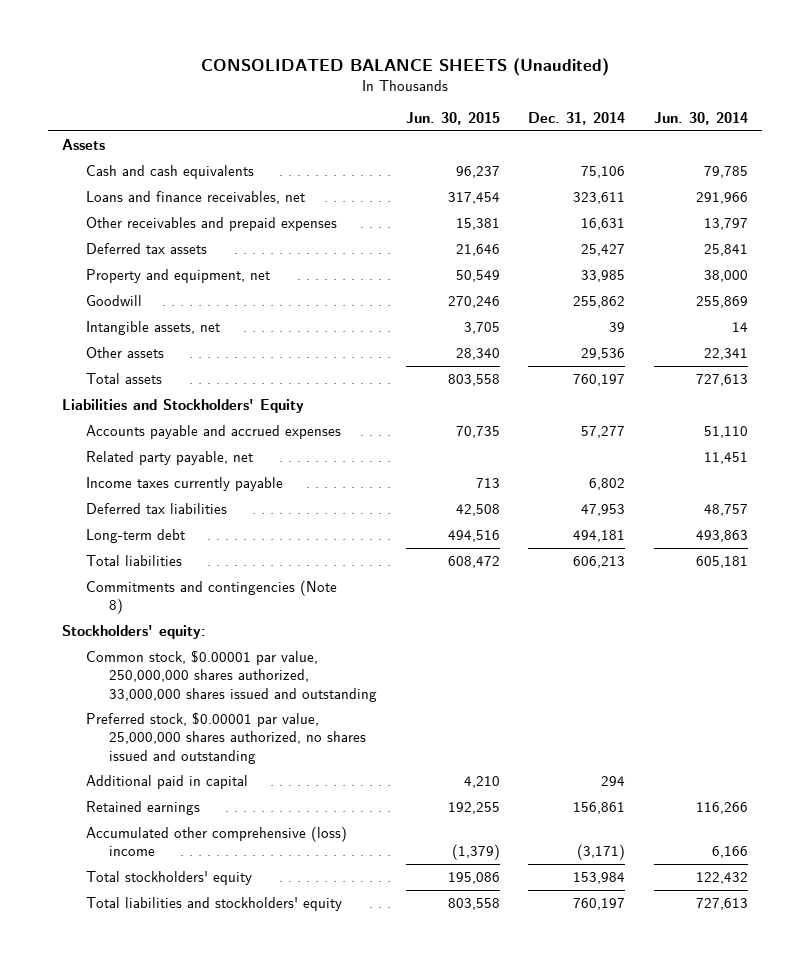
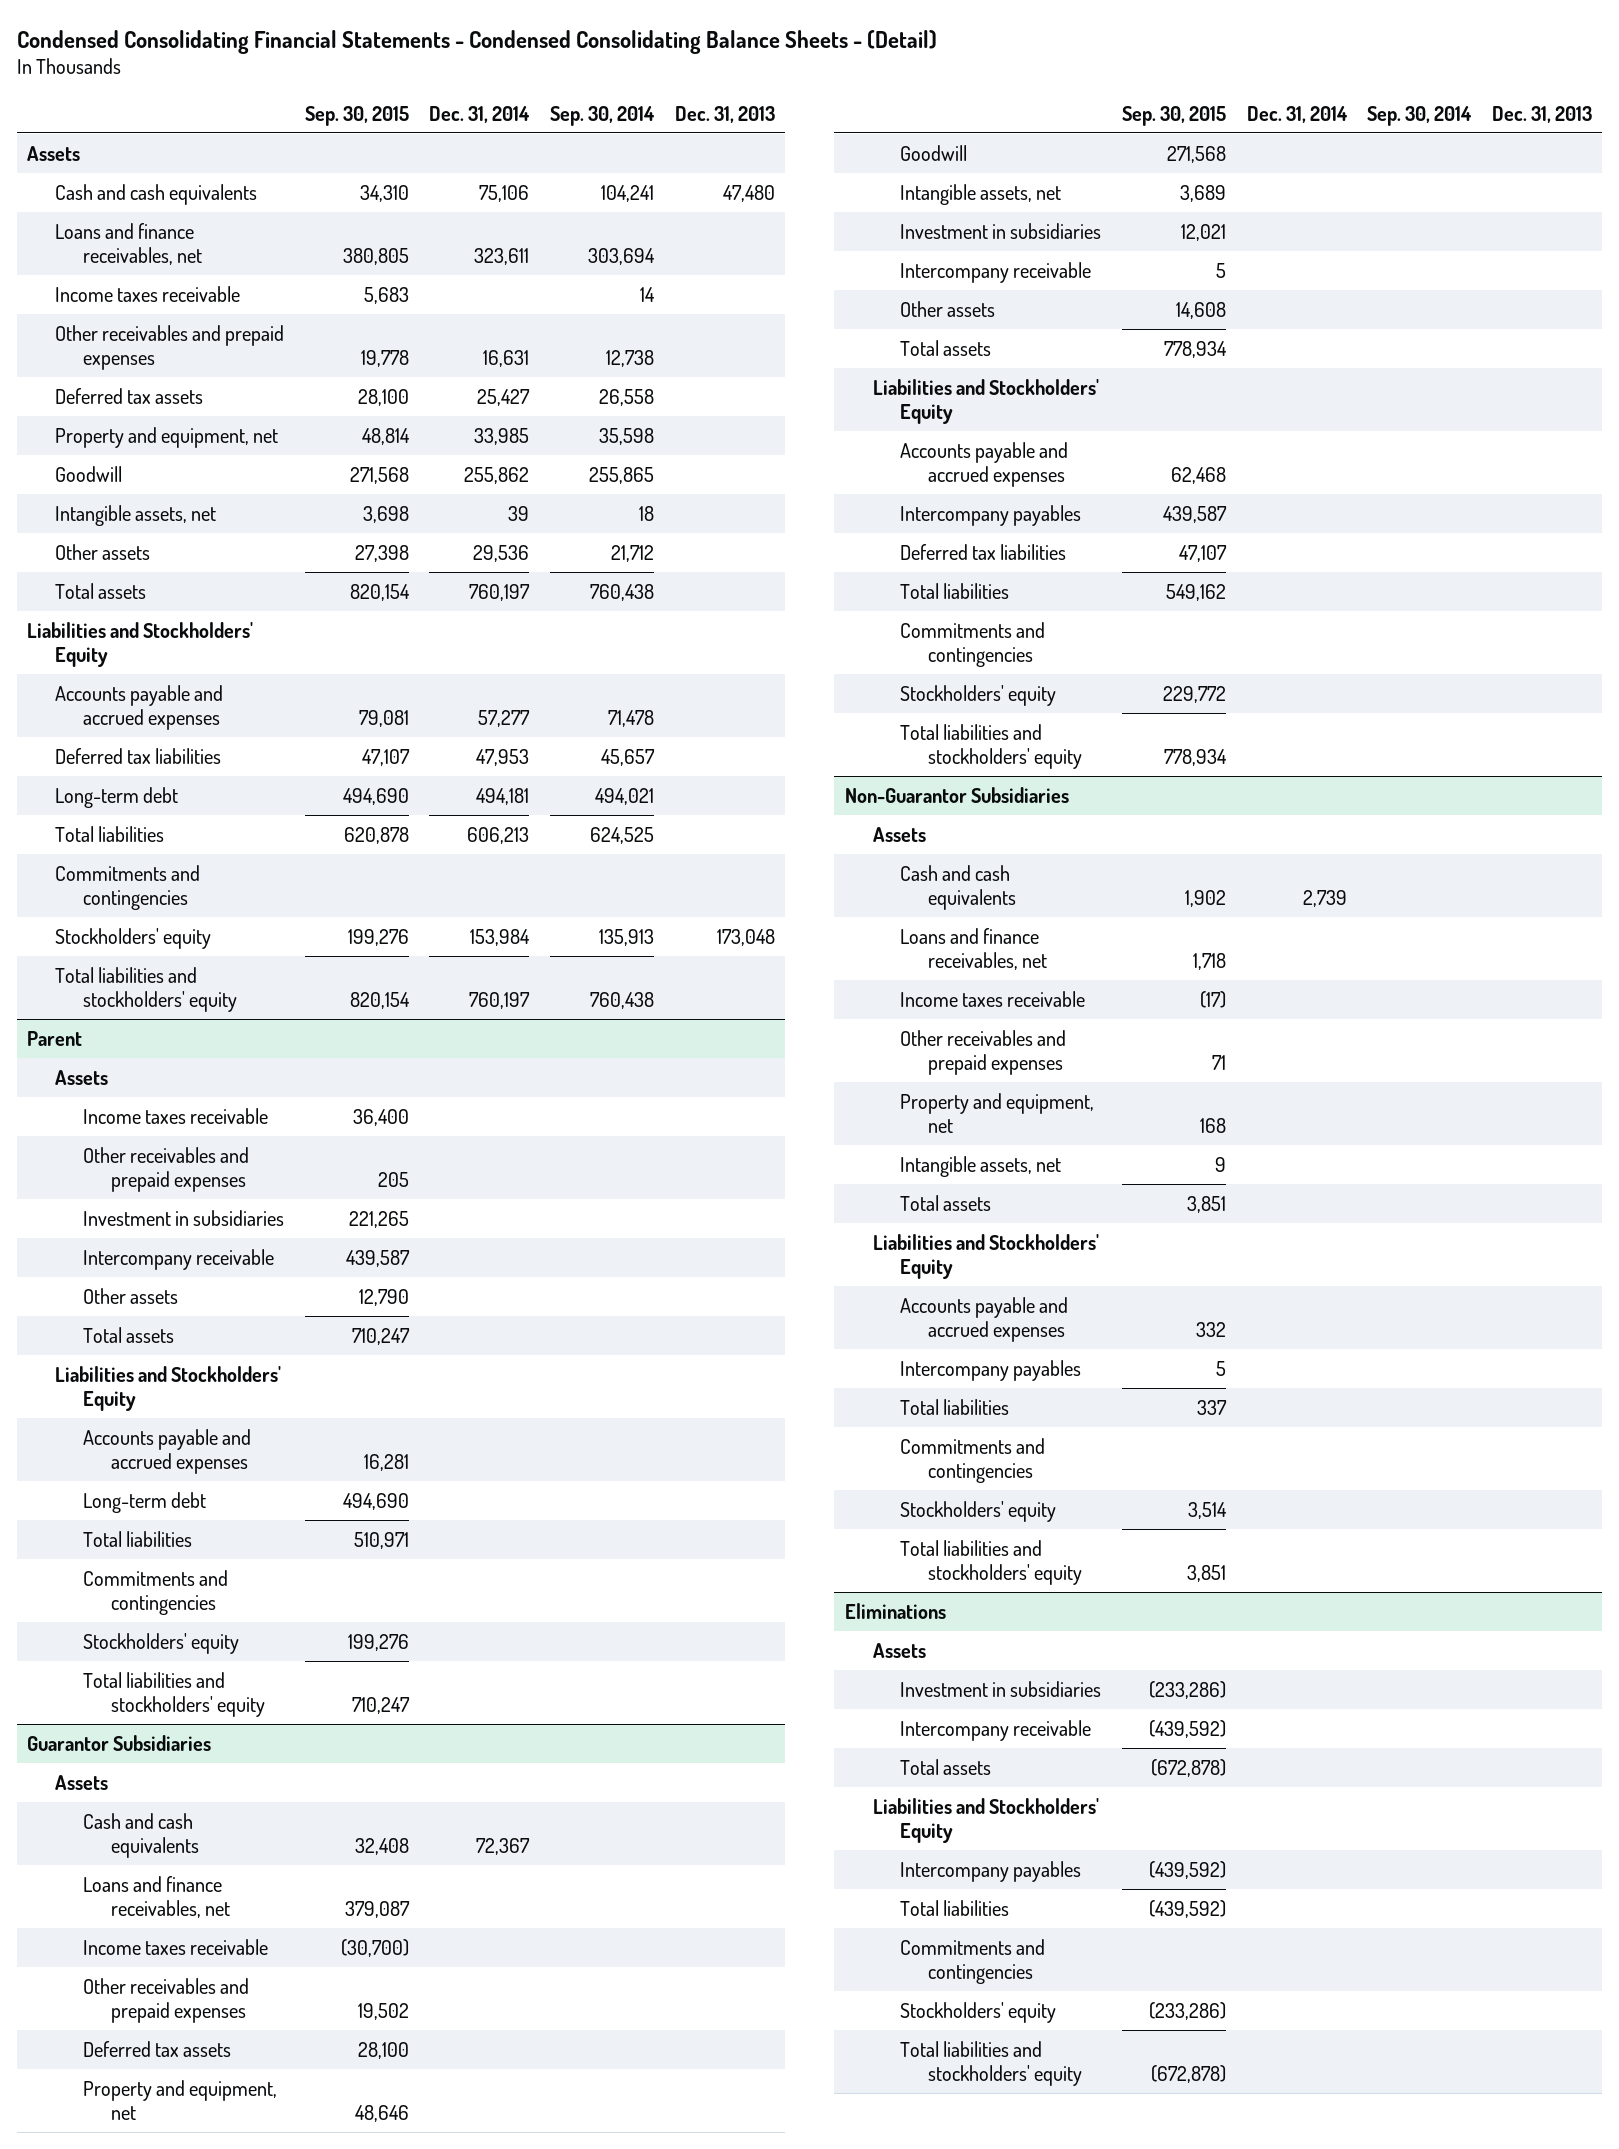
[201,57,610,76] CONSOLIDATED BALANCE SHEETS (Unaudited) -> [16,29,937,54] Condensed Consolidating Financial Statements - Condensed Consolidating Balance Sheets - (Detail)
[405,112,500,126] Jun. 30, 2015 -> none
[654,112,749,126] Jun. 30, 2014 -> none
none -> [304,105,409,126] Sep. 30, 2015
none -> [549,105,655,126] Sep. 30, 2014
none -> [674,105,775,123] Dec. 31, 2013
none -> [55,285,241,302] Income taxes receivable
[85,450,253,465] Related party payable, net -> none
[85,476,283,491] Income taxes currently payable -> none
[62,624,207,639] Stockholders' equity: -> none
[85,649,378,702] Common stock, $0.00001 par value, 250,000,000 shares authorized, 33,000,000 shares issued and outstanding -> none
[85,711,367,764] Preferred stock, $0.00001 par value, 25,000,000 shares authorized, no shares issued and outstanding -> none
[85,774,248,789] Additional paid in capital -> none
[85,800,200,815] Retained earnings -> none
[85,825,347,857] Accumulated other comprehensive (loss) income -> none
[85,579,337,615] Commitments and contingencies (Note 8) -> [55,864,201,911] Commitments and contingencies
[85,870,252,885] Total stockholders' equity -> [55,927,212,949] Stockholders' equity
none -> [27,1030,83,1046] Parent
none -> [55,1069,109,1085] Assets
none -> [83,1107,269,1124] Income taxes receivable
none -> [83,1146,250,1193] Other receivables and prepaid expenses
none -> [83,1209,285,1226] Investment in subsidiaries
none -> [83,1248,275,1270] Intercompany receivable
none -> [83,1287,179,1304] Other assets
none -> [83,1326,175,1343] Total assets
none -> [55,1365,282,1412] Liabilities and Stockholders' Equity
none -> [83,1428,252,1475] Accounts payable and accrued expenses
none -> [83,1491,207,1513] Long-term debt
none -> [83,1530,193,1547] Total liabilities
none -> [83,1569,229,1616] Commitments and contingencies
none -> [83,1632,240,1654] Stockholders' equity
none -> [83,1671,266,1718] Total liabilities and stockholders' equity
none -> [27,1734,212,1751] Guarantor Subsidiaries
none -> [55,1774,109,1790] Assets
none -> [83,1812,200,1859] Cash and cash equivalents
none -> [83,1875,231,1919] Loans and finance receivables, net
none -> [83,1938,269,1955] Income taxes receivable
none -> [83,1977,250,2024] Other receivables and prepaid expenses
none -> [83,2040,232,2057] Deferred tax assets
none -> [83,2079,278,2121] Property and equipment, net
none -> [900,144,968,161] Goodwill
none -> [900,183,1062,205] Intangible assets, net
none -> [900,222,1102,239] Investment in subsidiaries
none -> [900,261,1092,283] Intercompany receivable
none -> [900,300,996,317] Other assets
none -> [900,339,992,356] Total assets
none -> [872,378,1099,425] Liabilities and Stockholders' Equity
none -> [900,441,1069,488] Accounts payable and accrued expenses
none -> [900,504,1082,526] Intercompany payables
none -> [900,543,1067,560] Deferred tax liabilities
none -> [900,582,1010,599] Total liabilities
none -> [900,621,1046,668] Commitments and contingencies
none -> [900,684,1057,706] Stockholders' equity
none -> [900,723,1083,770] Total liabilities and stockholders' equity
none -> [844,786,1069,803] Non-Guarantor Subsidiaries
none -> [872,826,926,842] Assets
none -> [900,864,1017,911] Cash and cash equivalents
none -> [900,927,1048,971] Loans and finance receivables, net
none -> [900,990,1086,1007] Income taxes receivable
none -> [900,1029,1067,1076] Other receivables and prepaid expenses
none -> [900,1092,1095,1134] Property and equipment, net
none -> [900,1155,1062,1177] Intangible assets, net
none -> [900,1194,992,1211] Total assets
none -> [872,1233,1099,1280] Liabilities and Stockholders' Equity
none -> [900,1296,1069,1343] Accounts payable and accrued expenses
none -> [900,1359,1082,1381] Intercompany payables
none -> [900,1398,1010,1415] Total liabilities
none -> [900,1437,1046,1484] Commitments and contingencies
none -> [900,1500,1057,1522] Stockholders' equity
none -> [900,1539,1083,1586] Total liabilities and stockholders' equity
none -> [844,1602,946,1619] Eliminations
none -> [872,1642,926,1658] Assets
none -> [900,1680,1102,1697] Investment in subsidiaries
none -> [900,1719,1092,1741] Intercompany receivable
none -> [900,1758,992,1775] Total assets
none -> [872,1797,1099,1844] Liabilities and Stockholders' Equity
none -> [900,1860,1082,1882] Intercompany payables
none -> [900,1899,1010,1916] Total liabilities
none -> [900,1938,1046,1985] Commitments and contingencies
none -> [900,2001,1057,2023] Stockholders' equity
none -> [900,2040,1083,2087] Total liabilities and stockholders' equity

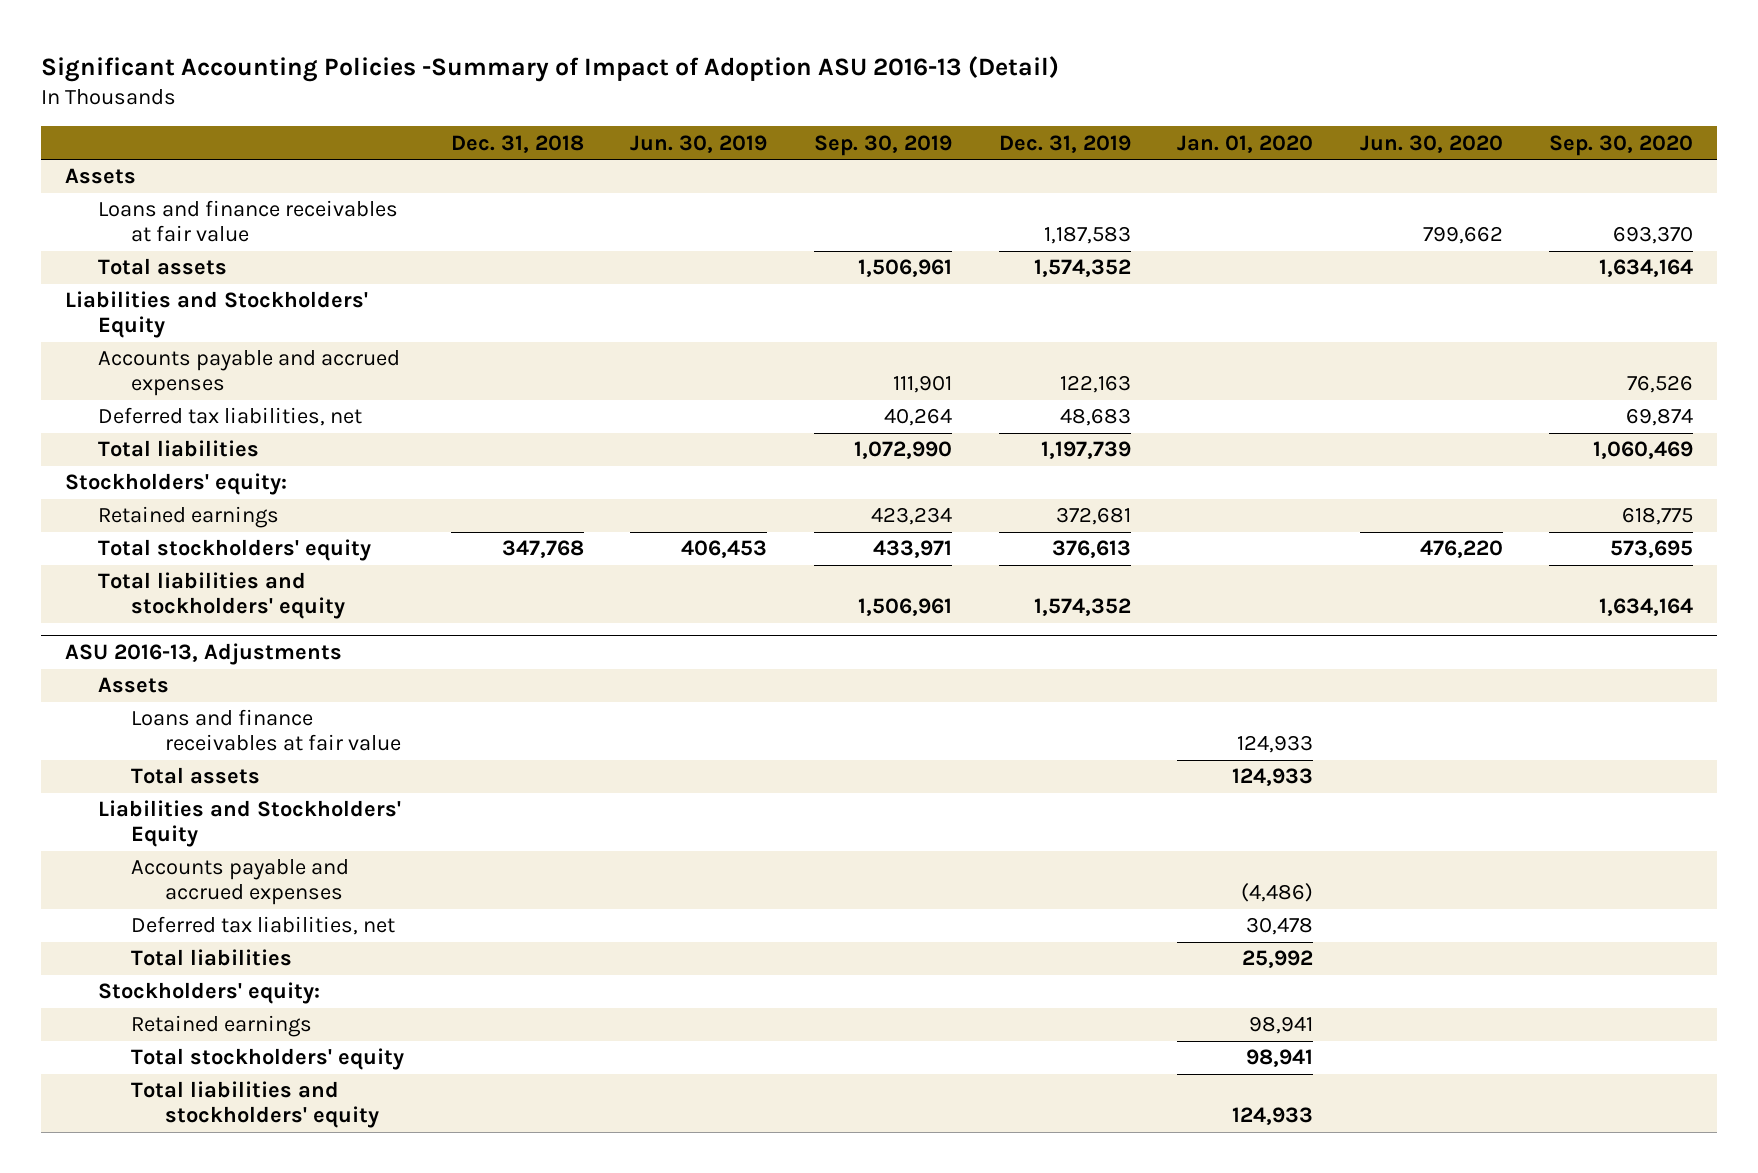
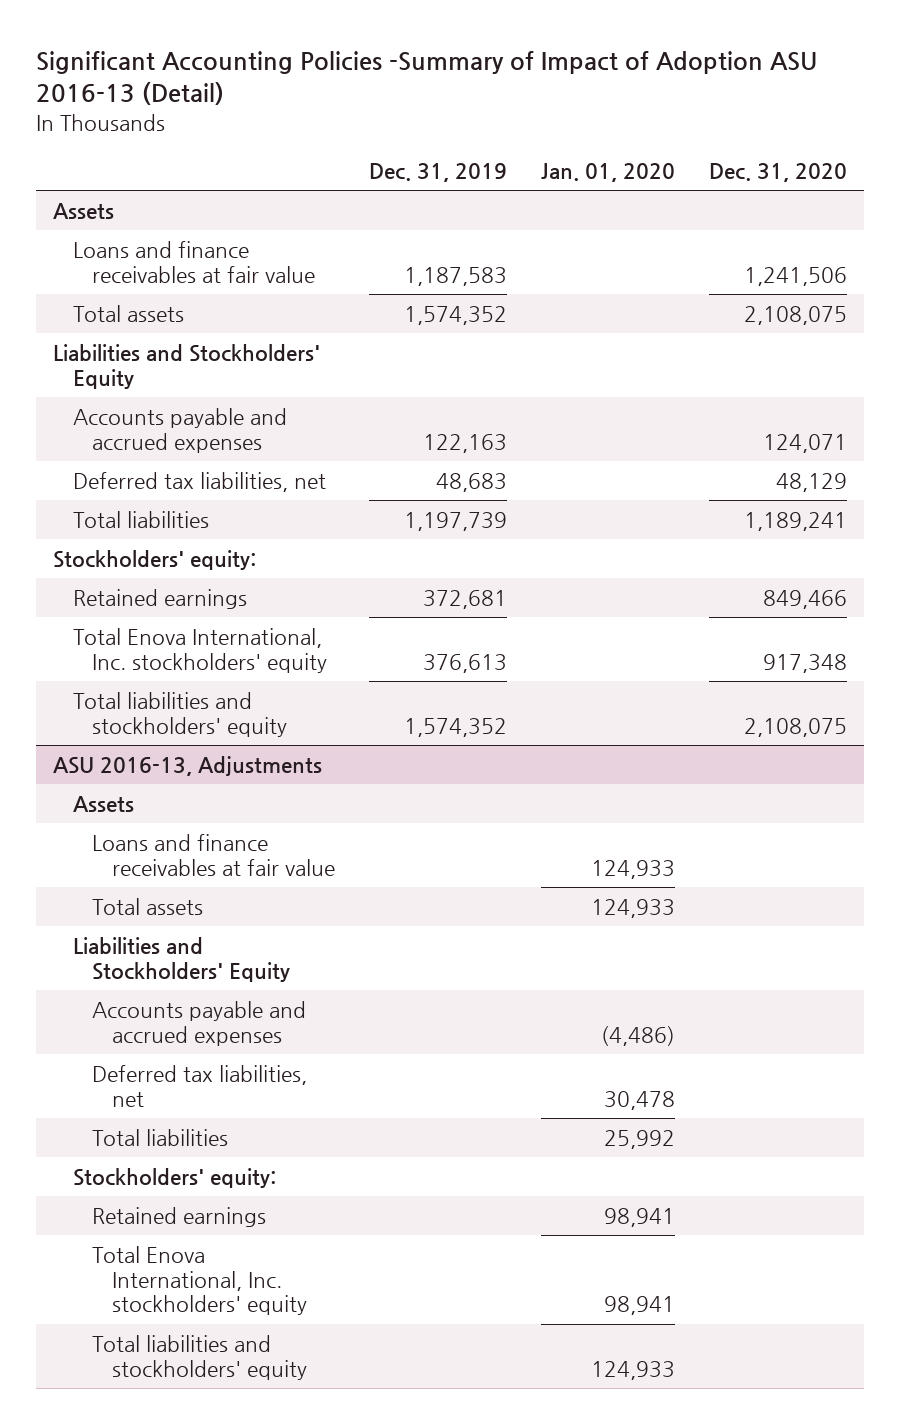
[450,134,584,153] Dec. 31, 2018 -> none
[630,134,768,153] Jun. 30, 2019 -> none
[814,134,953,156] Sep. 30, 2019 -> none
[1359,134,1503,153] Jun. 30, 2020 -> none
[1549,134,1694,156] Sep. 30, 2020 -> none
none -> [708,162,847,182] Dec. 31, 2020
[97,539,371,562] Total stockholders' equity -> [72,628,328,673] Total Enova International, Inc. stockholders' equity
[131,1048,405,1071] Total stockholders' equity -> [92,1246,307,1316] Total Enova International, Inc. stockholders' equity

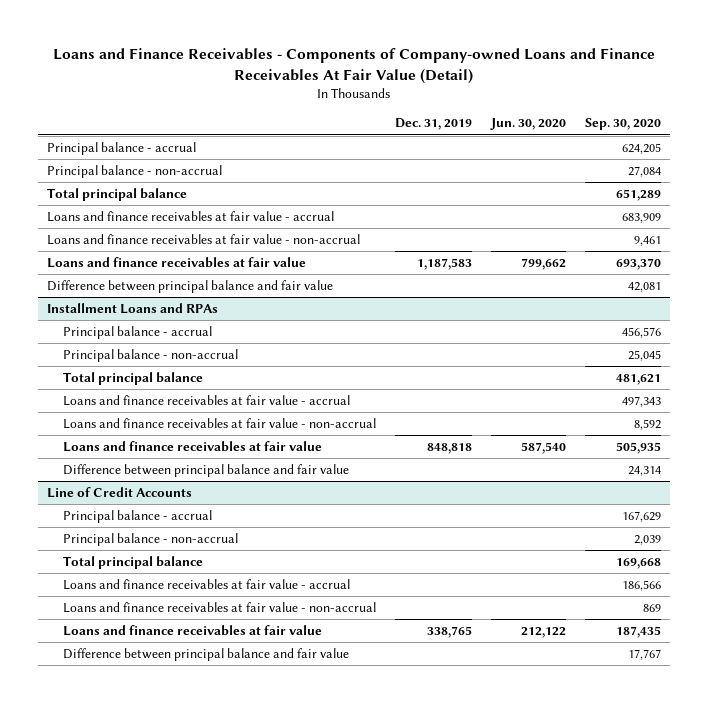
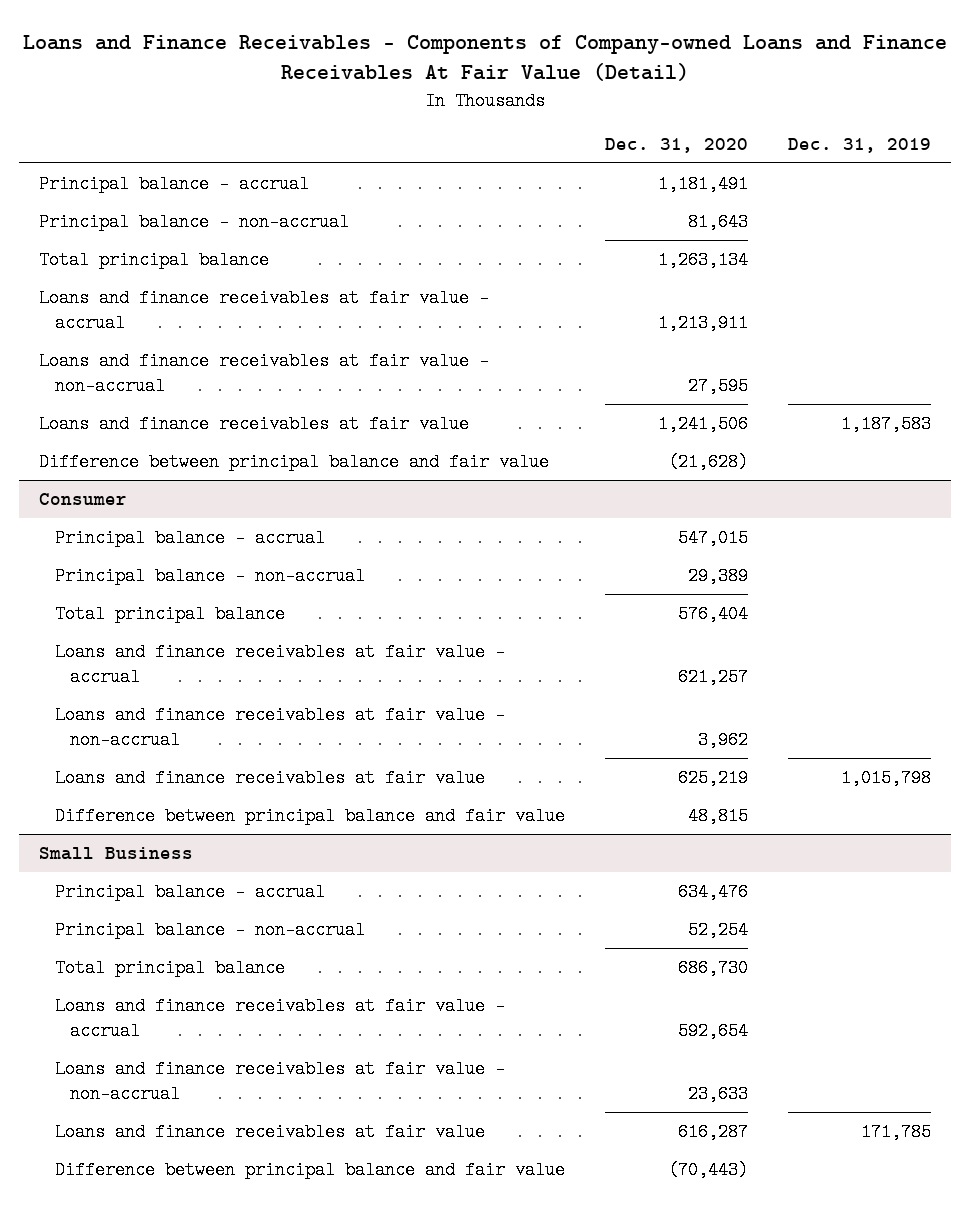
[489,118,566,131] Jun. 30, 2020 -> none
[584,118,661,131] Sep. 30, 2020 -> none
none -> [604,137,748,153] Dec. 31, 2020
[47,303,219,315] Installment Loans and RPAs -> none
[63,326,213,340] Principal balance - accrual -> none
[63,349,239,363] Principal balance - non-accrual -> none
[63,372,204,386] Total principal balance -> none
[63,395,351,407] Loans and finance receivables at fair value - accrual -> none
[63,418,377,430] Loans and finance receivables at fair value - non-accrual -> none
[63,441,323,453] Loans and finance receivables at fair value -> none
[63,464,350,478] Difference between principal balance and fair value -> none
[47,487,193,499] Line of Credit Accounts -> none
[63,510,213,524] Principal balance - accrual -> none
[63,533,239,547] Principal balance - non-accrual -> none
[63,556,204,570] Total principal balance -> none
[63,579,351,591] Loans and finance receivables at fair value - accrual -> none
[63,602,377,614] Loans and finance receivables at fair value - non-accrual -> none
[63,625,323,637] Loans and finance receivables at fair value -> none
[63,648,350,662] Difference between principal balance and fair value -> none
none -> [39,492,128,505] Consumer
none -> [54,528,325,547] Principal balance - accrual
none -> [54,566,365,585] Principal balance - non-accrual
none -> [54,604,285,623] Total principal balance
none -> [54,642,505,686] Loans and finance receivables at fair value - accrual
none -> [54,705,505,749] Loans and finance receivables at fair value - non-accrual
none -> [54,768,485,787] Loans and finance receivables at fair value
none -> [54,806,565,825] Difference between principal balance and fair value
none -> [39,846,194,860] Small Business
none -> [54,882,325,901] Principal balance - accrual
none -> [54,920,365,939] Principal balance - non-accrual
none -> [54,958,285,977] Total principal balance
none -> [54,996,505,1040] Loans and finance receivables at fair value - accrual
none -> [54,1059,505,1103] Loans and finance receivables at fair value - non-accrual
none -> [54,1122,485,1141] Loans and finance receivables at fair value
none -> [54,1160,565,1179] Difference between principal balance and fair value

